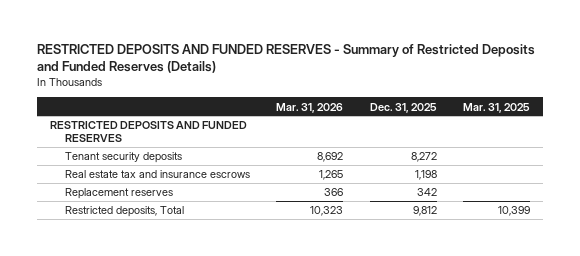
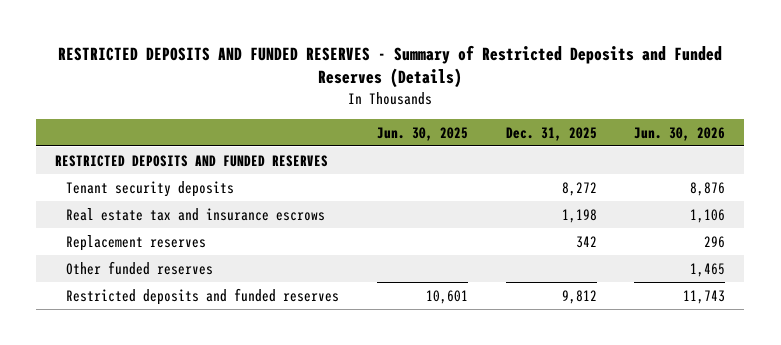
[276,102,344,113] Mar. 31, 2026 -> none
[462,102,530,113] Mar. 31, 2025 -> none
none -> [376,126,468,141] Jun. 30, 2025
none -> [634,126,726,141] Jun. 30, 2026
none -> [66,260,214,275] Other funded reserves
[65,206,185,218] Restricted deposits, Total -> [66,287,340,305] Restricted deposits and funded reserves

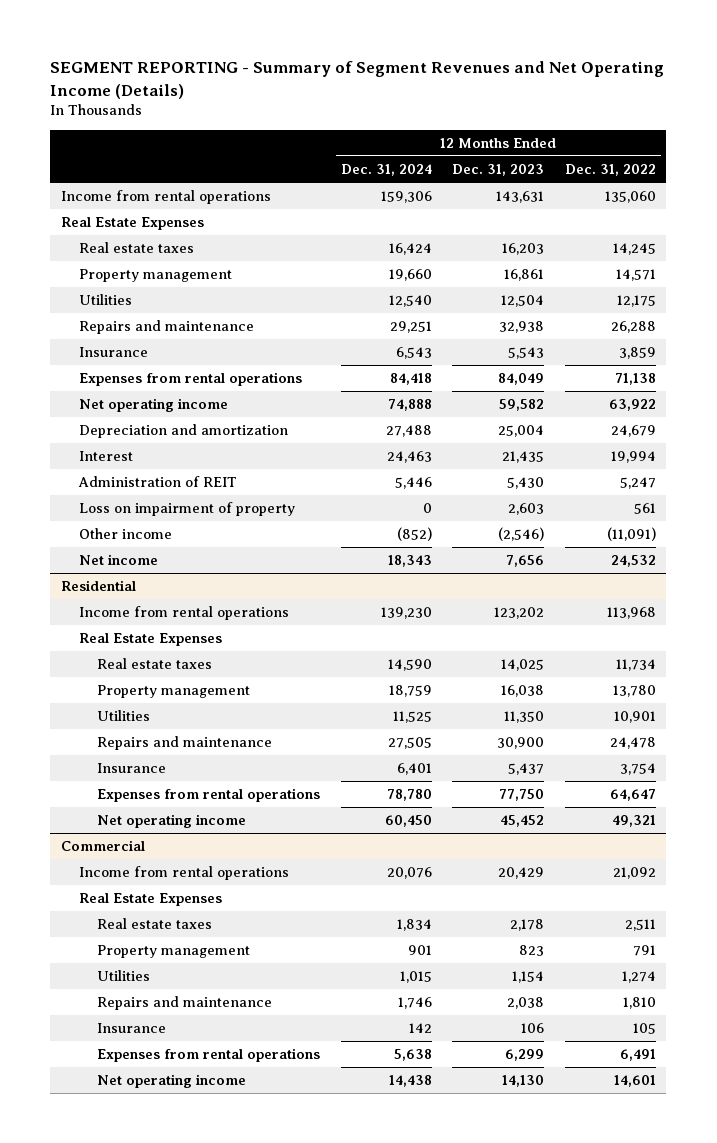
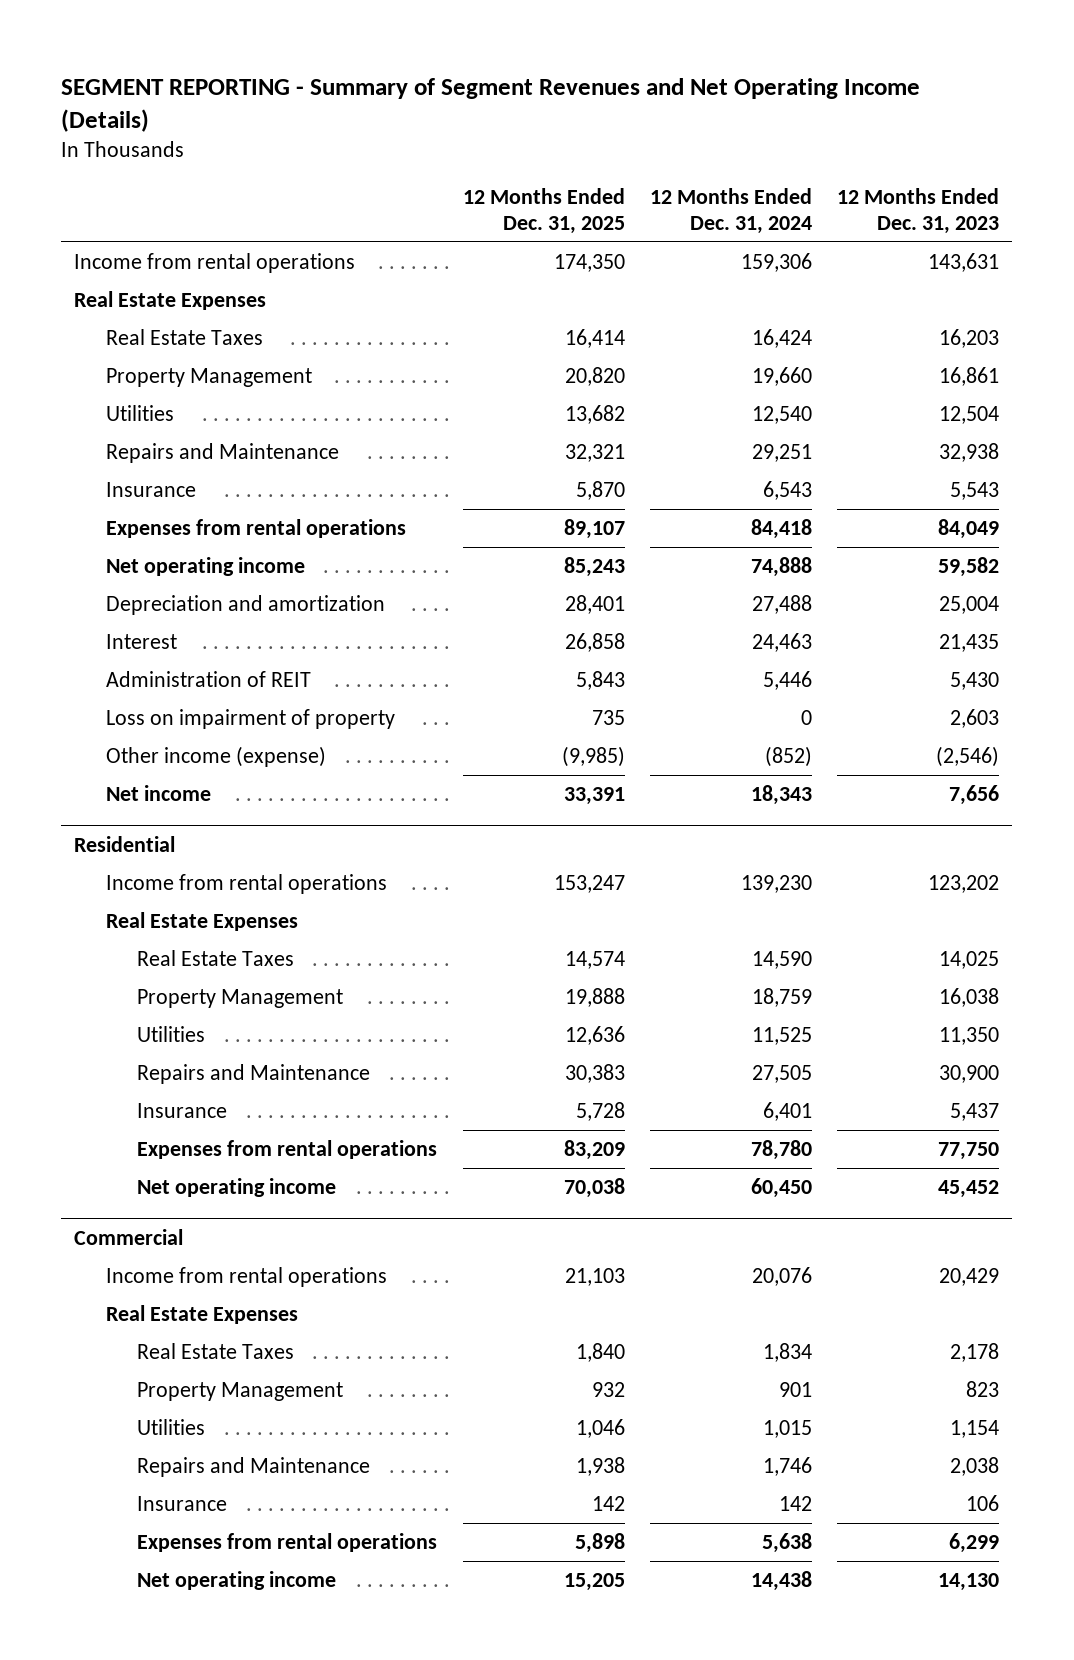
[565,163,657,176] Dec. 31, 2022 -> none
none -> [462,187,625,234] 12 Months Ended Dec. 31, 2025
[78,242,194,254] Real estate taxes -> [105,328,263,345] Real Estate Taxes
[78,269,232,283] Property management -> [105,367,312,387] Property Management
[78,320,254,335] Repairs and maintenance -> [105,442,339,463] Repairs and Maintenance
[78,528,172,540] Other income -> [105,745,326,767] Other income (expense)
[97,658,213,670] Real estate taxes -> [137,949,295,966] Real Estate Taxes
[97,685,251,699] Property management -> [137,988,344,1008] Property Management
[97,736,273,751] Repairs and maintenance -> [137,1063,371,1084] Repairs and Maintenance
[97,918,213,930] Real estate taxes -> [137,1342,295,1359] Real Estate Taxes
[97,945,251,959] Property management -> [137,1381,344,1401] Property Management
[97,996,273,1011] Repairs and maintenance -> [137,1456,371,1477] Repairs and Maintenance

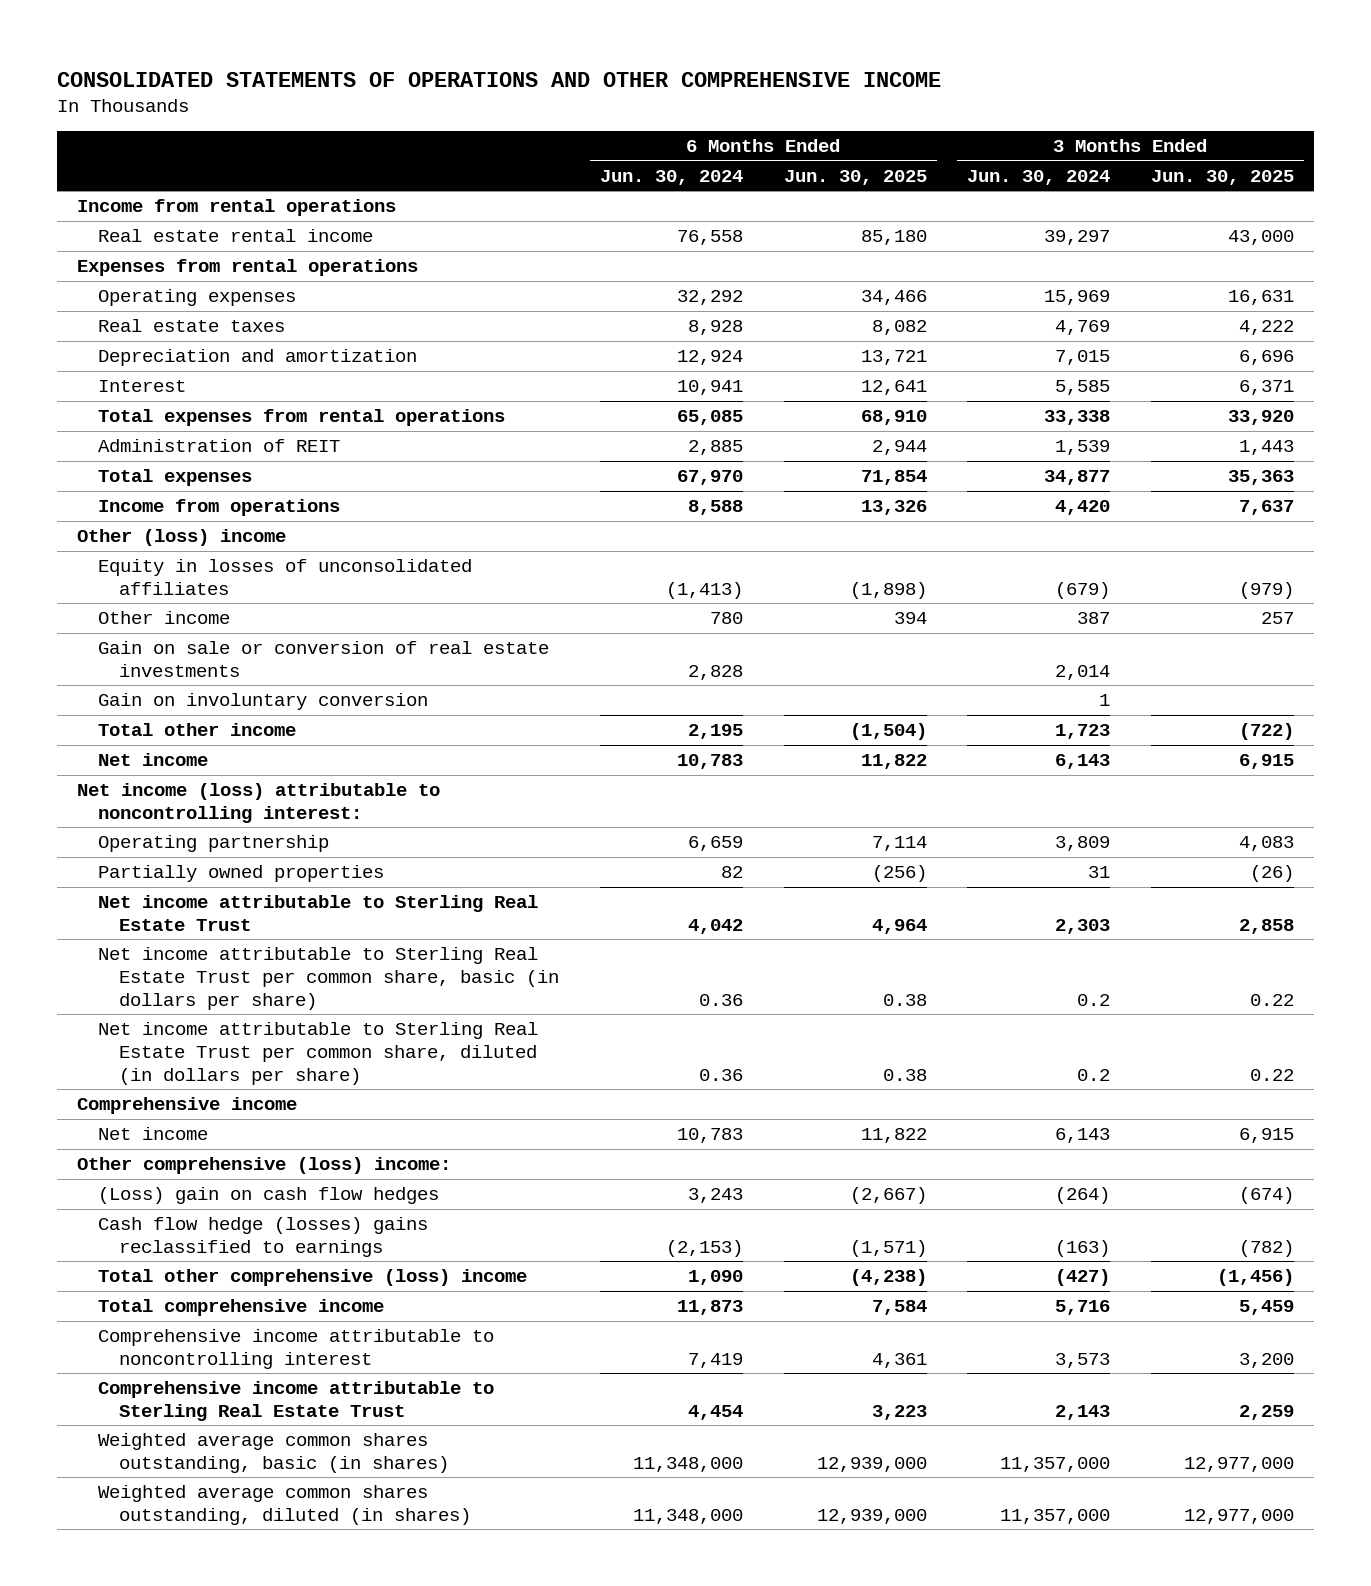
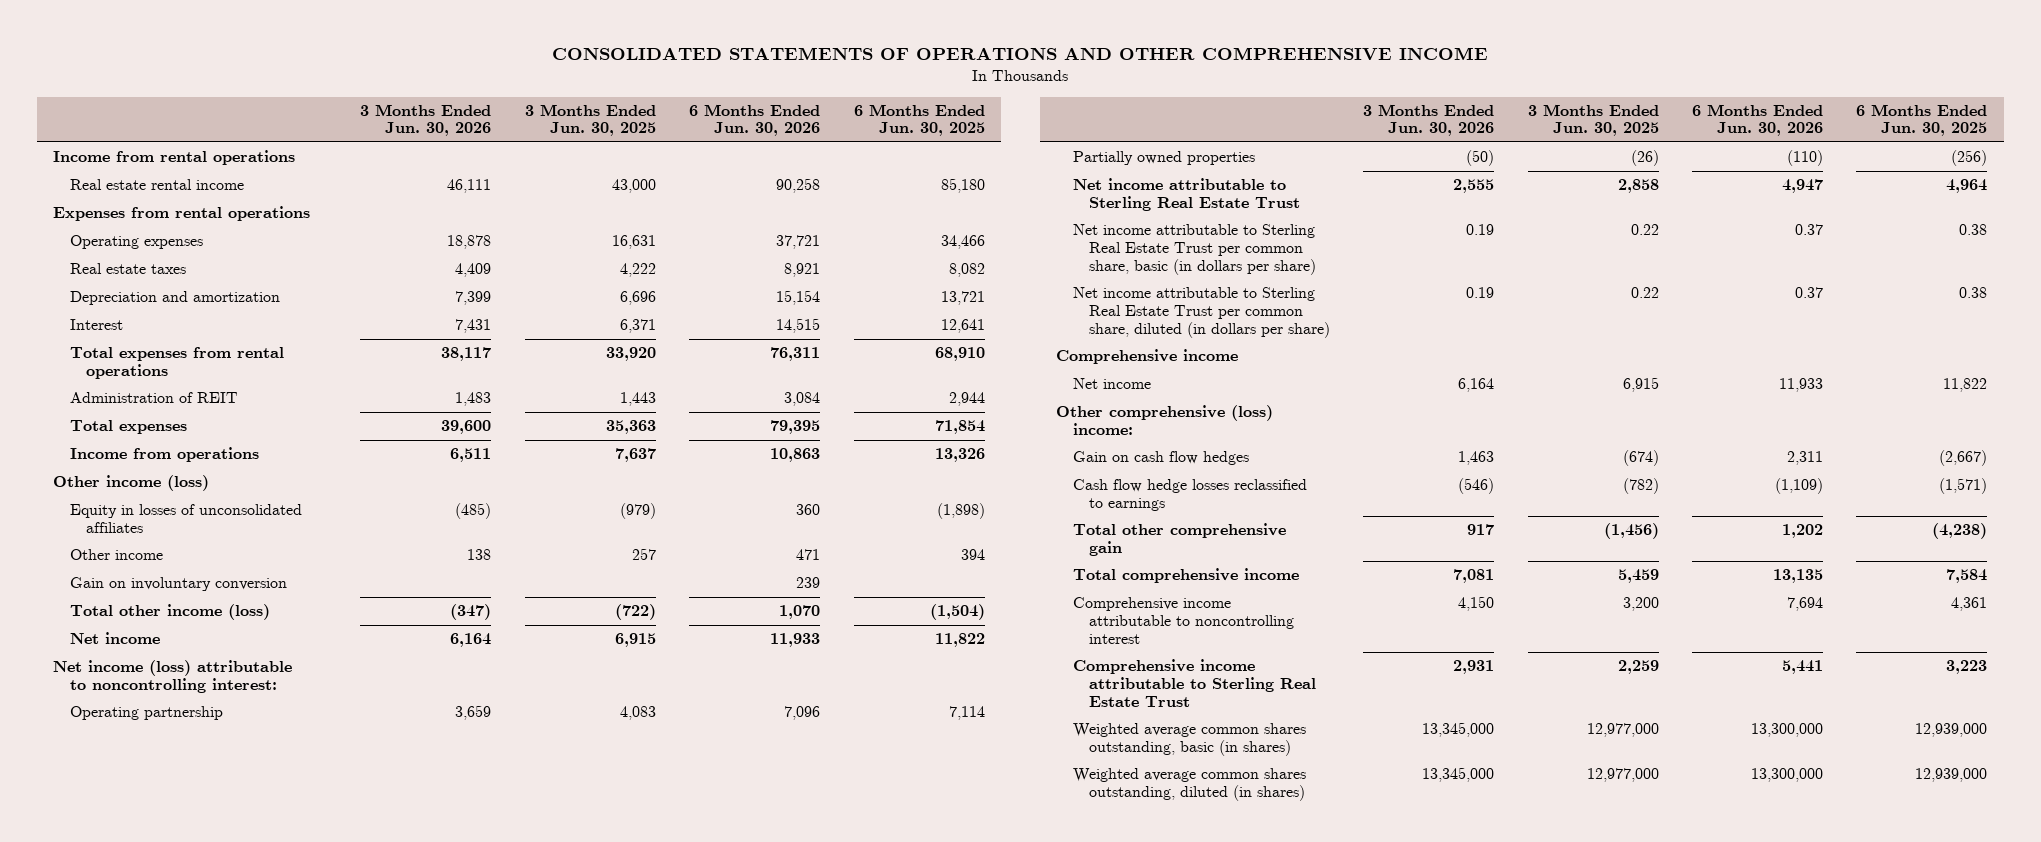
[599,169,743,185] Jun. 30, 2024 -> none
[967,169,1111,185] Jun. 30, 2024 -> none
none -> [360,103,492,137] 3 Months Ended Jun. 30, 2026
none -> [689,103,821,137] 6 Months Ended Jun. 30, 2026
[77,529,287,547] Other (loss) income -> [53,475,210,492] Other income (loss)
[98,641,550,677] Gain on sale or conversion of real estate investments -> none
[98,723,297,737] Total other income -> [69,604,270,621] Total other income (loss)
[98,1187,440,1205] (Loss) gain on cash flow hedges -> [1072,451,1249,466] Gain on cash flow hedges
[98,1217,429,1257] Cash flow hedge (losses) gains reclassified to earnings -> [1072,479,1307,511] Cash flow hedge losses reclassified to earnings
[98,1269,528,1287] Total other comprehensive (loss) income -> [1072,523,1286,556] Total other comprehensive gain

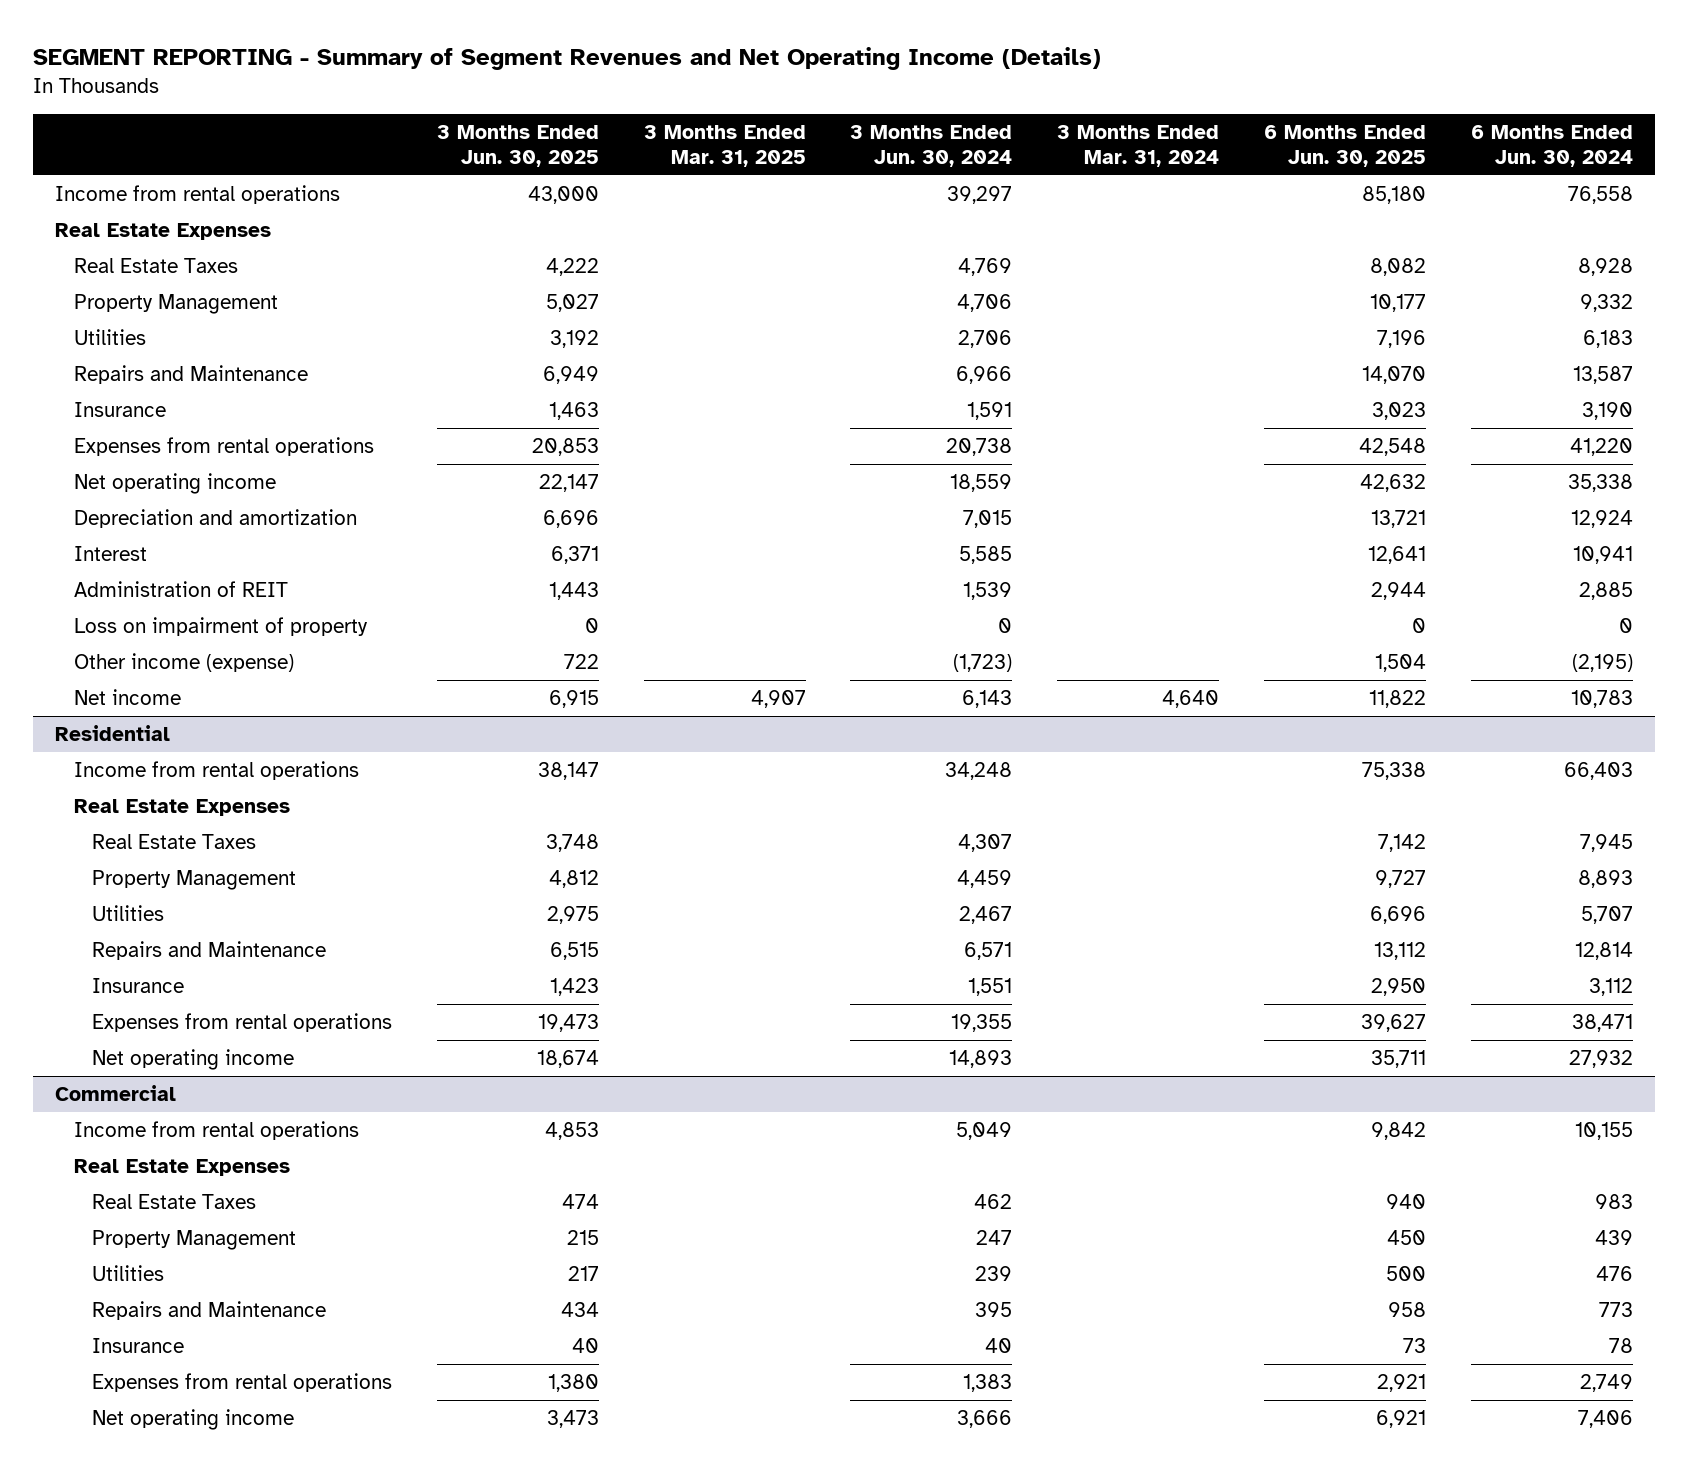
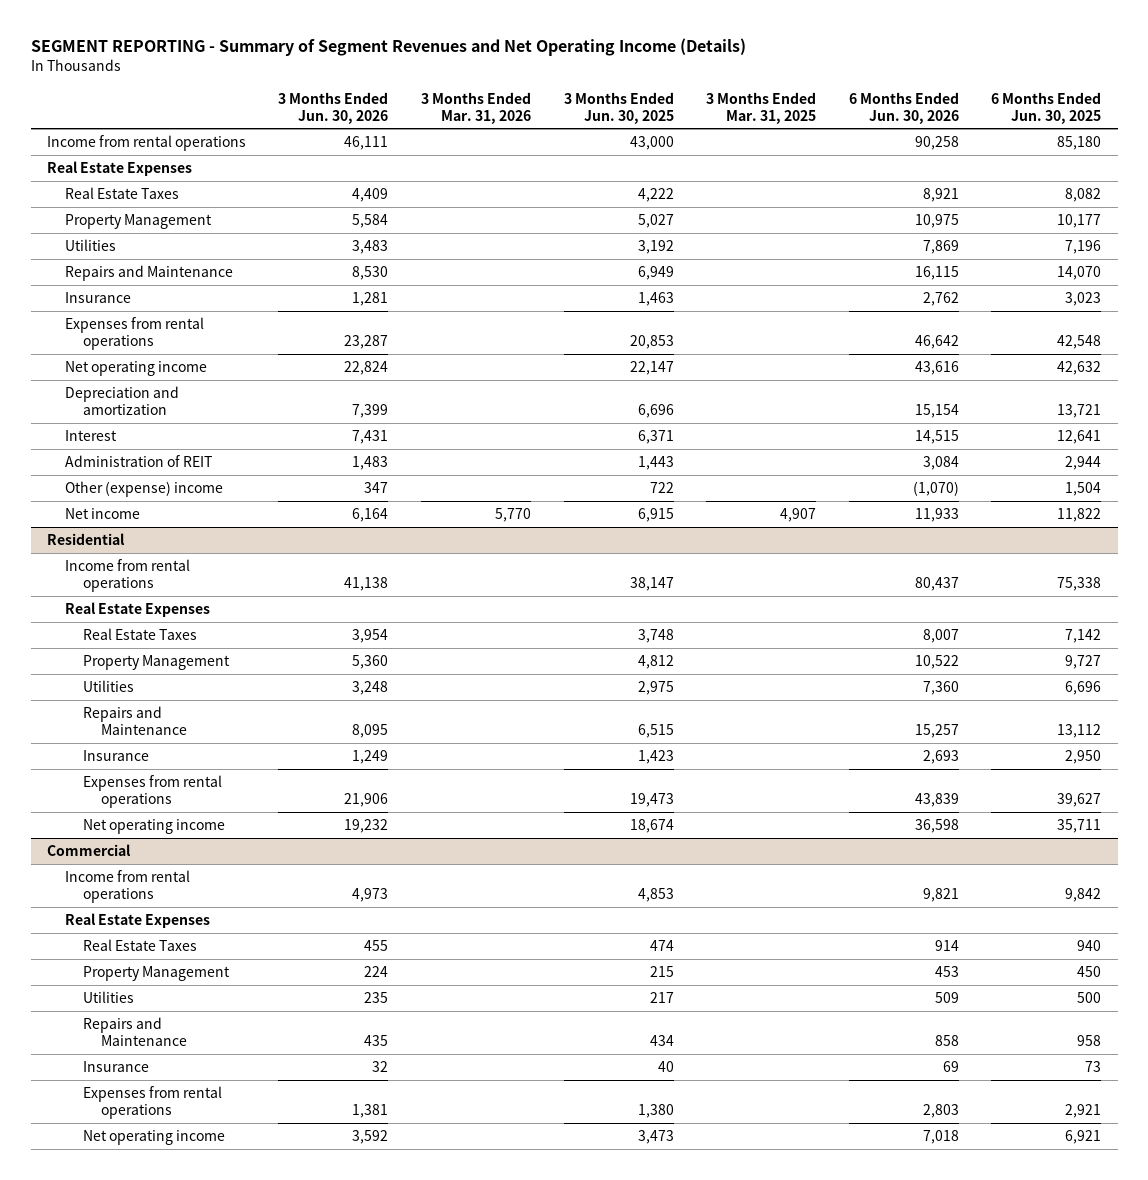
[850,124,1013,168] 3 Months Ended Jun. 30, 2024 -> none
[1057,124,1220,168] 3 Months Ended Mar. 31, 2024 -> none
[1470,124,1633,168] 6 Months Ended Jun. 30, 2024 -> none
none -> [278,91,389,124] 3 Months Ended Jun. 30, 2026
none -> [421,91,532,124] 3 Months Ended Mar. 31, 2026
none -> [848,91,959,124] 6 Months Ended Jun. 30, 2026
[73,617,368,637] Loss on impairment of property -> none
[73,653,294,673] Other income (expense) -> [64,481,223,498] Other (expense) income

